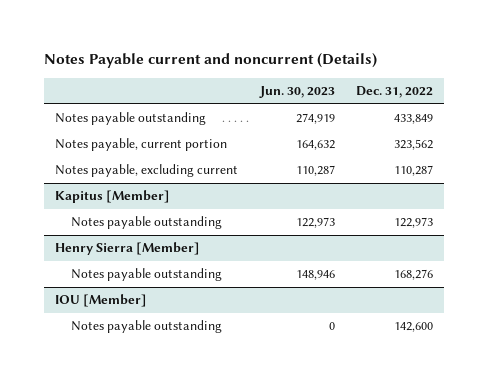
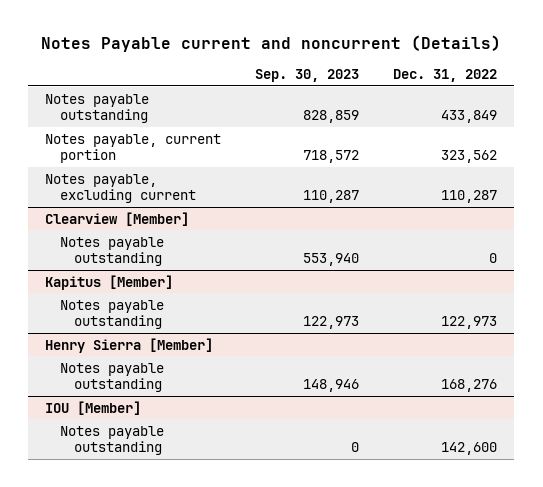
[258,85,335,98] Jun. 30, 2023 -> none
none -> [255,68,360,82] Sep. 30, 2023
none -> [45,211,190,226] Clearview [Member]
none -> [59,236,164,267] Notes payable outstanding

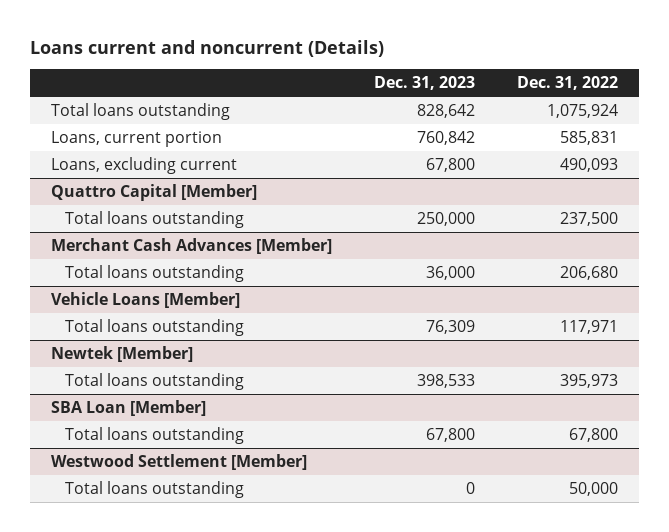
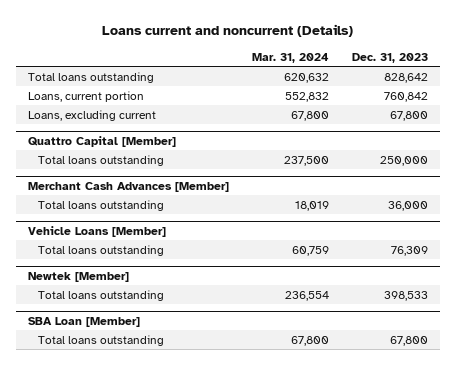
[517,76,619,91] Dec. 31, 2022 -> none
none -> [251,52,329,63] Mar. 31, 2024
[51,453,308,470] Westwood Settlement [Member] -> none
[64,480,244,498] Total loans outstanding -> none

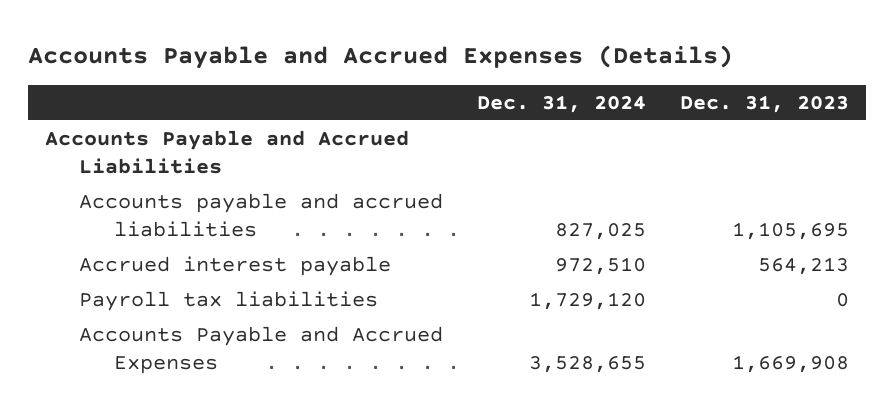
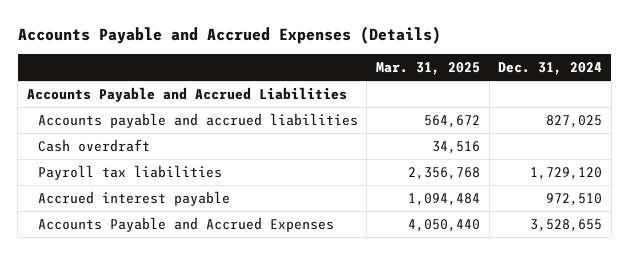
[680,94,850,113] Dec. 31, 2023 -> none
none -> [375,61,480,75] Mar. 31, 2025
none -> [37,139,150,153] Cash overdraft
[79,255,392,276] Accrued interest payable -> [37,191,230,207] Accrued interest payable

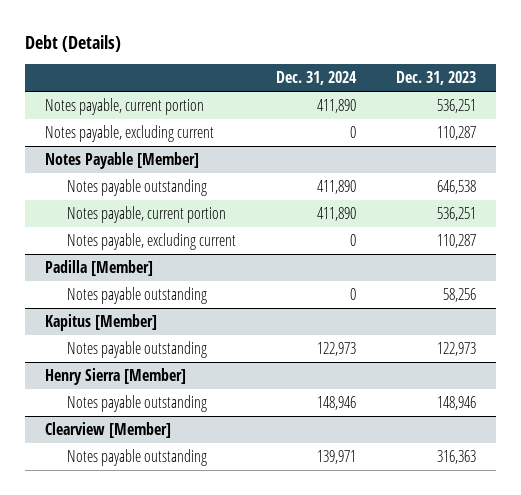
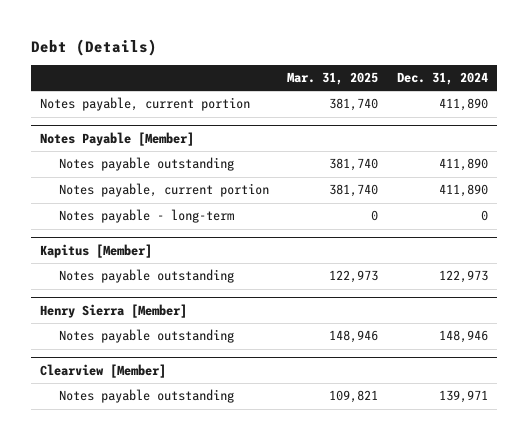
[396,71,477,86] Dec. 31, 2023 -> none
none -> [287,72,379,86] Mar. 31, 2025
[44,124,214,142] Notes payable, excluding current -> none
[44,259,153,276] Padilla [Member] -> none
[66,286,207,304] Notes payable outstanding -> none
[66,232,236,250] Notes payable, excluding current -> [59,209,235,224] Notes payable - long-term

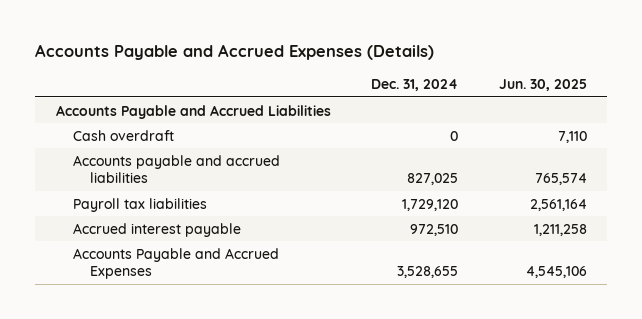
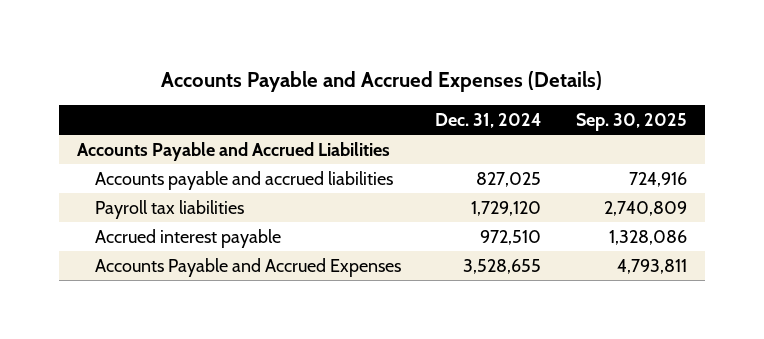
[498,79,587,92] Jun. 30, 2025 -> none
none -> [576,113,688,132] Sep. 30, 2025
[72,129,174,141] Cash overdraft -> none

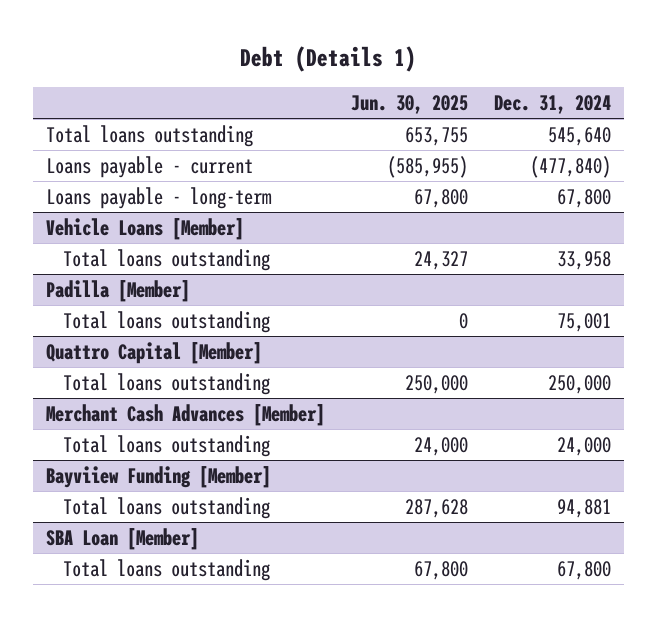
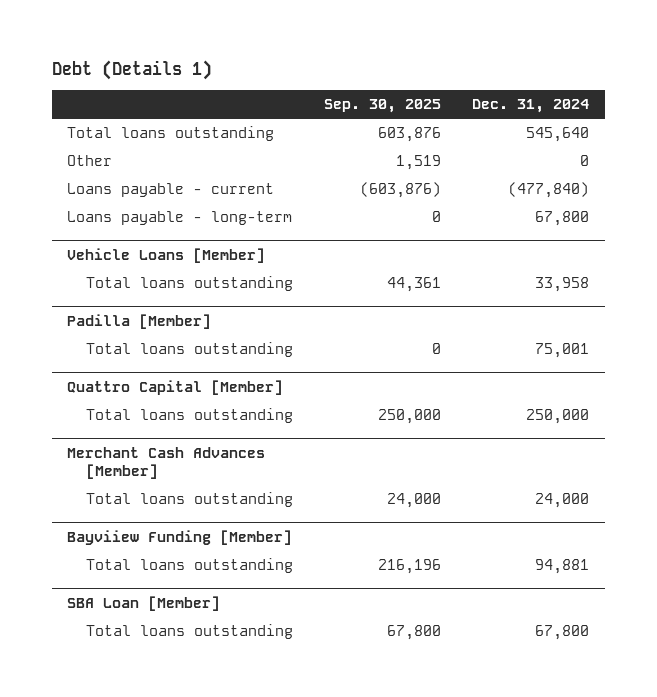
[350,94,468,114] Jun. 30, 2025 -> none
none -> [324,99,442,114] Sep. 30, 2025
none -> [67,155,113,167] Other

